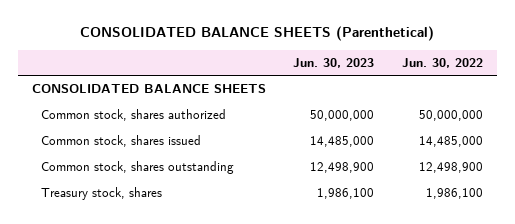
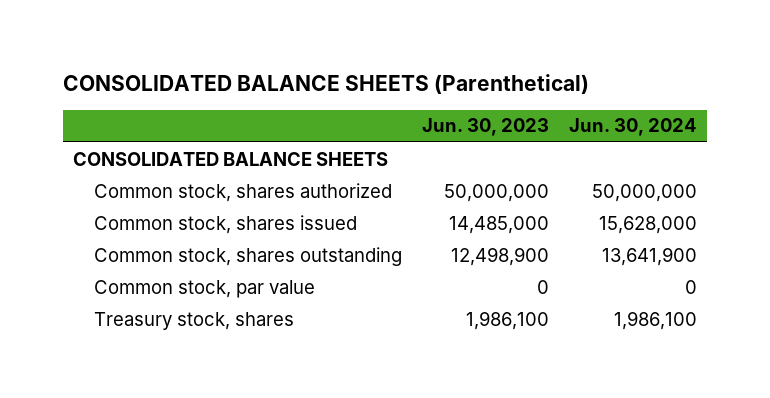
[401,57,483,68] Jun. 30, 2022 -> none
none -> [569,118,698,137] Jun. 30, 2024
none -> [94,279,316,298] Common stock, par value

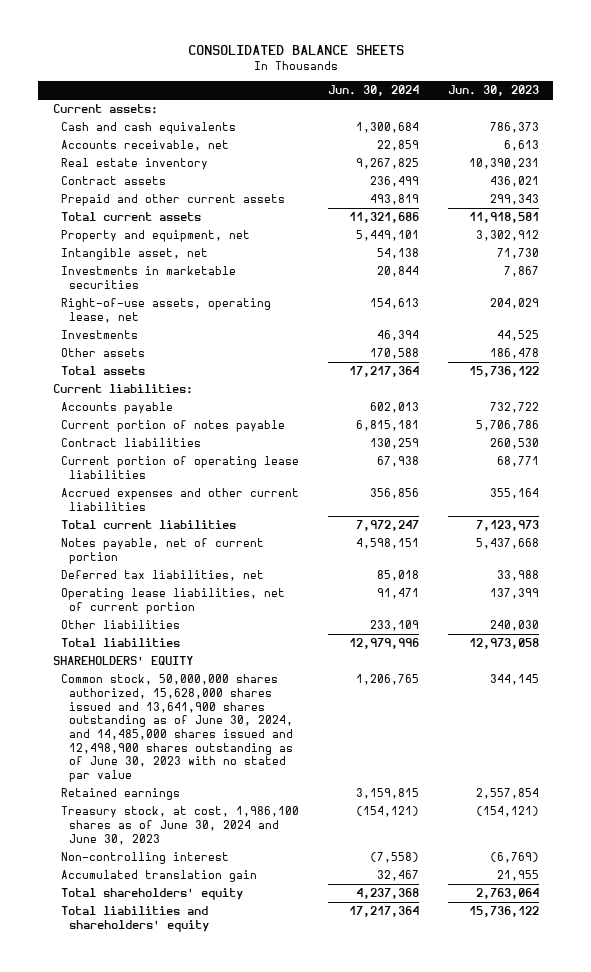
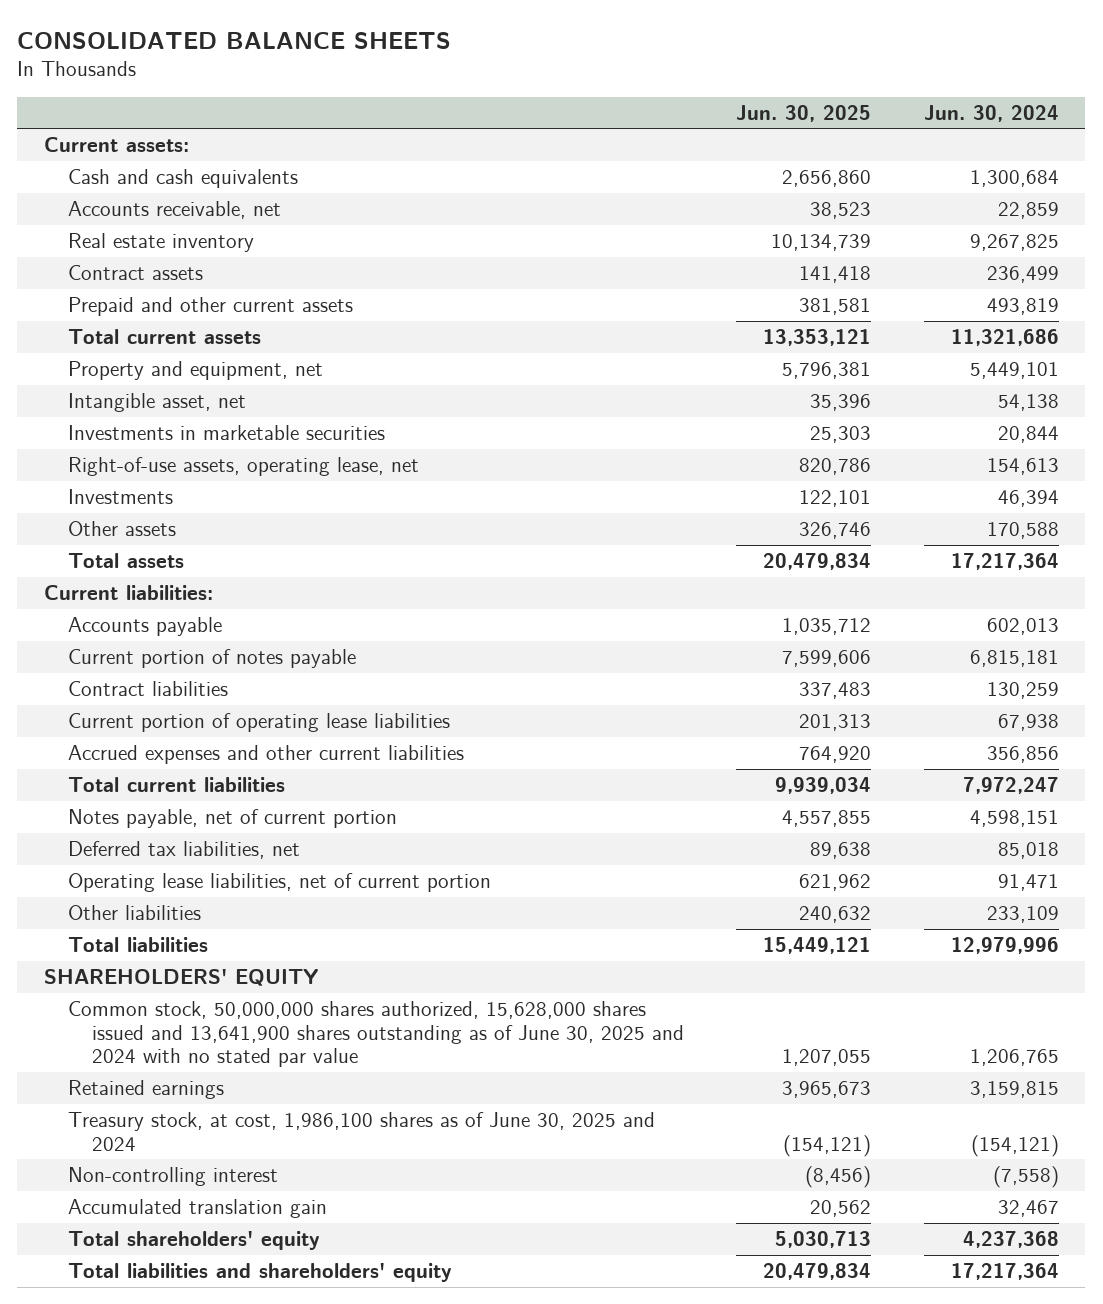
[447,85,539,97] Jun. 30, 2023 -> none
none -> [736,104,872,122] Jun. 30, 2025
[60,674,293,783] Common stock, 50,000,000 shares authorized, 15,628,000 shares issued and 13,641,900 shares outstanding as of June 30, 2024, and 14,485,000 shares issued and 12,498,900 shares outstanding as of June 30, 2023 with no stated par value -> [67,1000,684,1068] Common stock, 50,000,000 shares authorized, 15,628,000 shares issued and 13,641,900 shares outstanding as of June 30, 2025 and 2024 with no stated par value
[60,806,299,845] Treasury stock, at cost, 1,986,100 shares as of June 30, 2024 and June 30, 2023 -> [67,1111,655,1151] Treasury stock, at cost, 1,986,100 shares as of June 30, 2025 and 2024

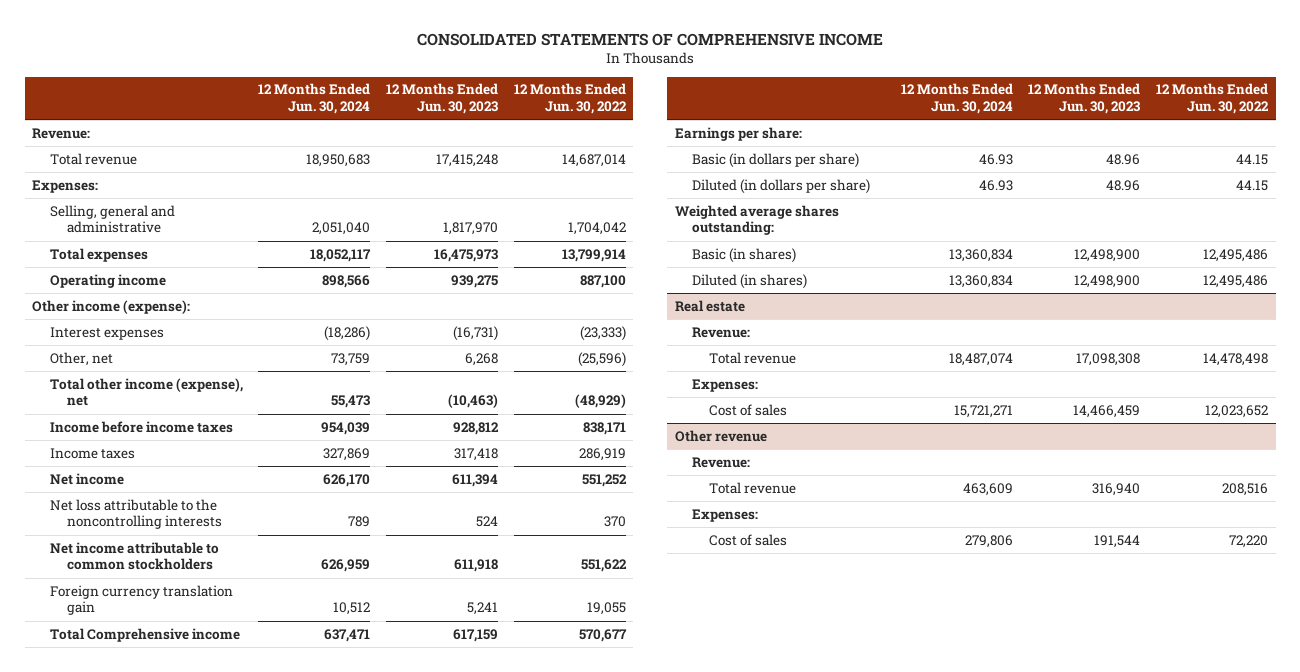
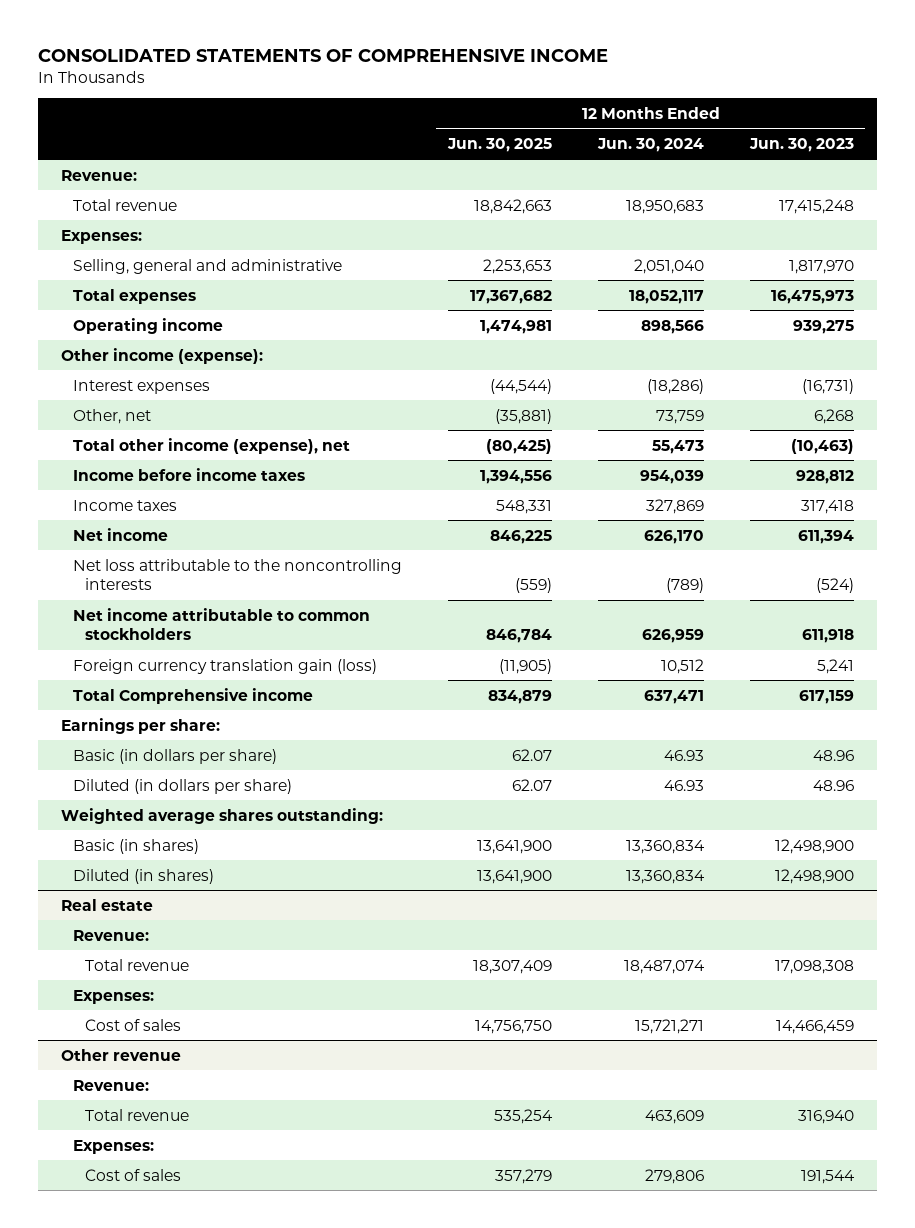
[513,83,627,114] 12 Months Ended Jun. 30, 2022 -> none
none -> [446,138,552,153] Jun. 30, 2025
[348,516,371,528] 789 -> [665,577,704,593] (789)
[475,516,498,528] 524 -> [815,577,854,593] (524)
[49,584,233,616] Foreign currency translation gain -> [72,658,377,674] Foreign currency translation gain (loss)

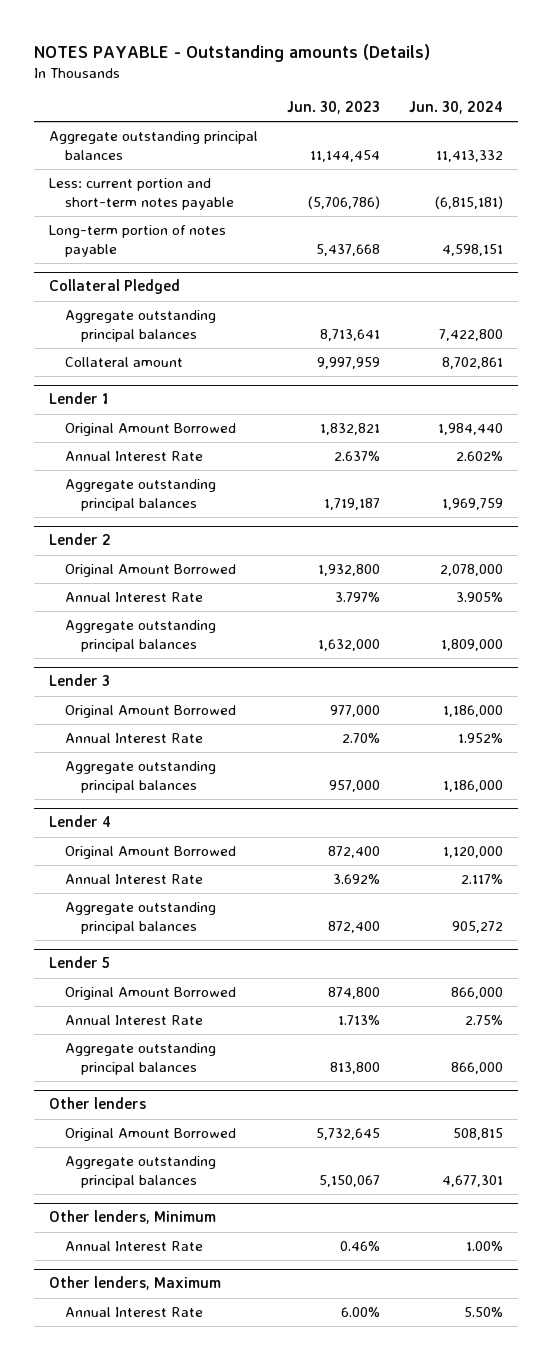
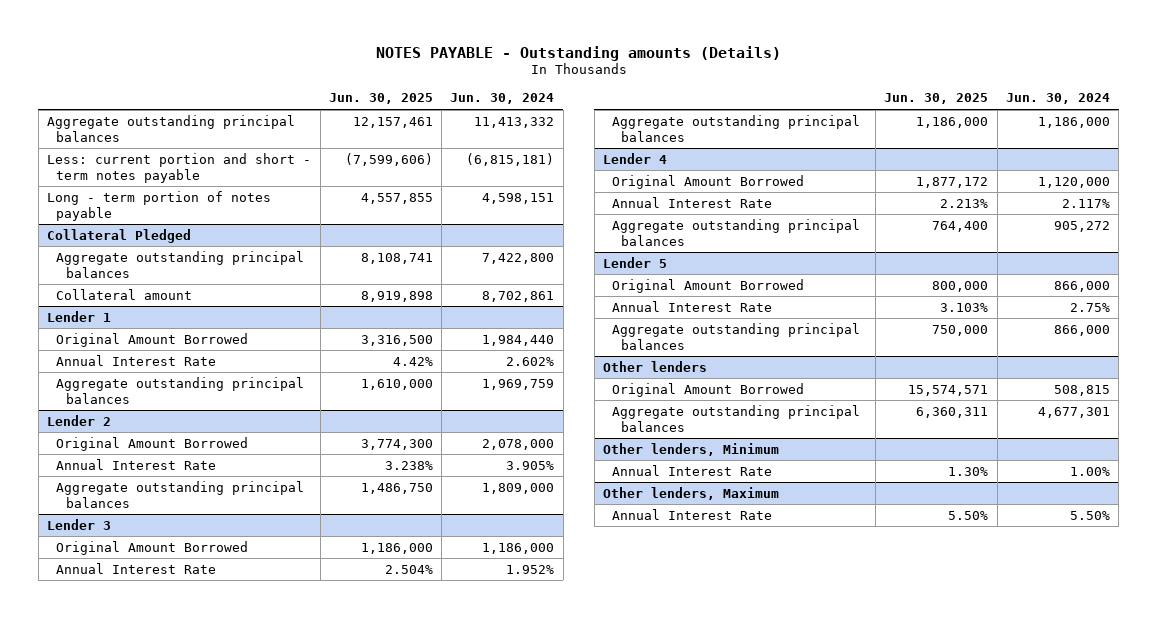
[287,101,381,115] Jun. 30, 2023 -> none
none -> [328,93,433,105] Jun. 30, 2025
[49,178,235,210] Less: current portion and short-term notes payable -> [47,152,312,183] Less: current portion and short - term notes payable
[49,225,227,257] Long-term portion of notes payable -> [47,190,272,221] Long - term portion of notes payable

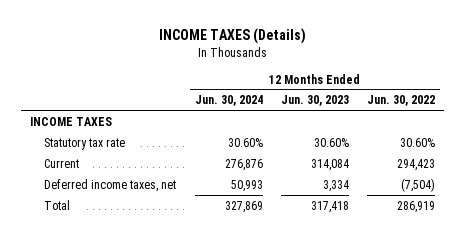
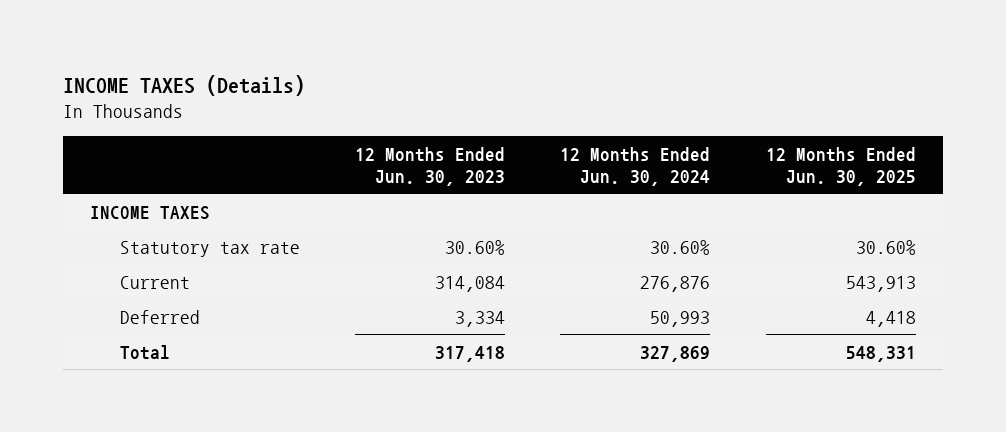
[367,95,436,107] Jun. 30, 2022 -> none
none -> [765,146,916,186] 12 Months Ended Jun. 30, 2025
[44,178,177,192] Deferred income taxes, net -> [119,309,200,324] Deferred

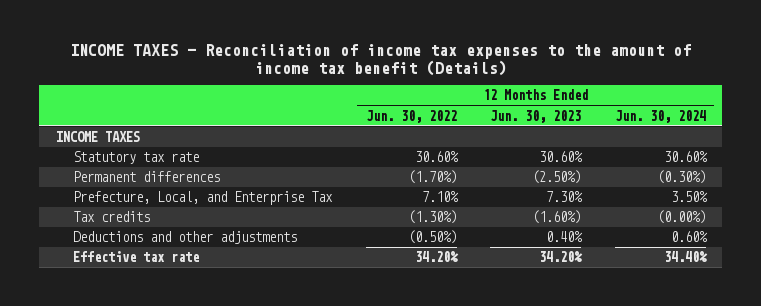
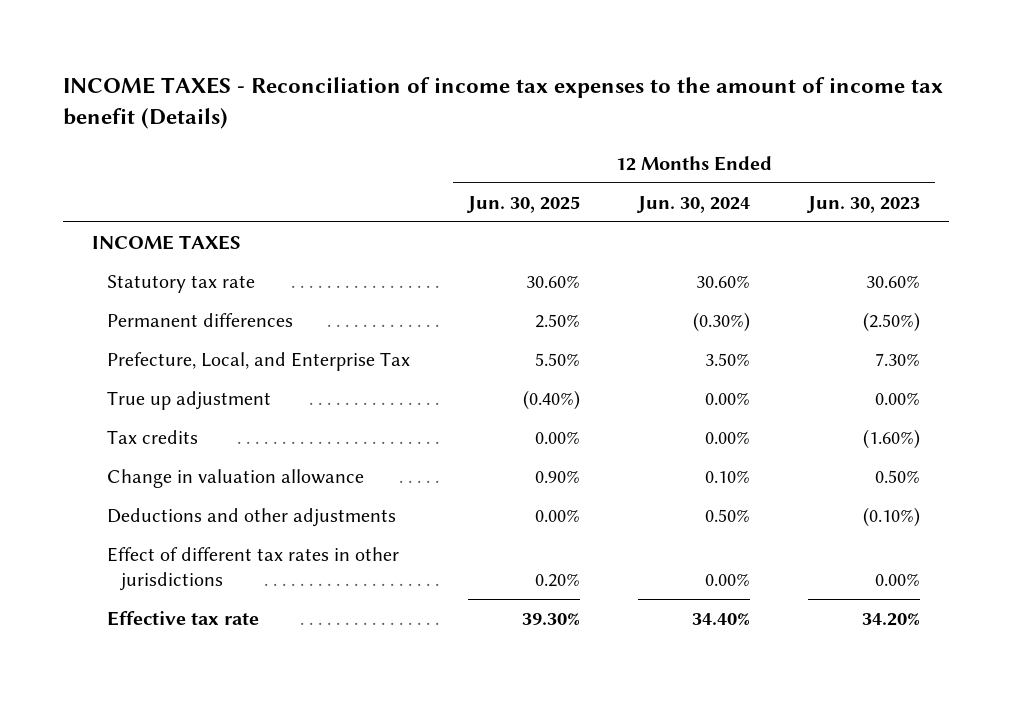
[365,109,457,123] Jun. 30, 2022 -> none
none -> [465,195,580,213] Jun. 30, 2025
none -> [106,390,271,410] True up adjustment
[656,210,706,225] (0.00%) -> [705,430,751,444] 0.00%
none -> [106,468,364,488] Change in valuation allowance
[546,231,584,243] 0.40% -> [863,506,921,527] (0.10%)
[670,231,708,243] 0.60% -> [705,508,751,522] 0.50%
none -> [106,546,399,591] Effect of different tax rates in other jurisdictions

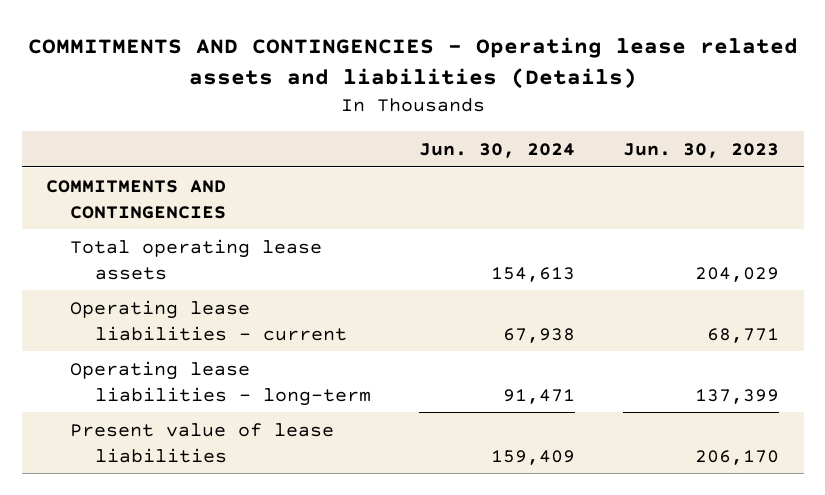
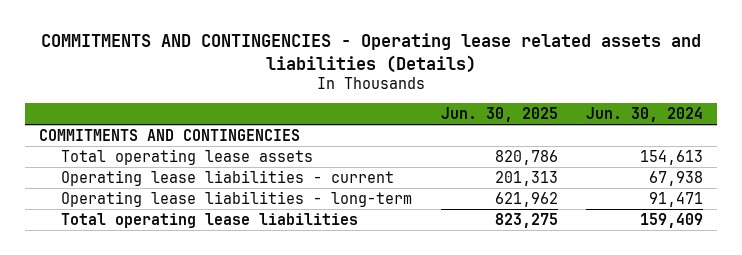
[623,143,780,159] Jun. 30, 2023 -> none
none -> [440,106,558,122] Jun. 30, 2025
[70,422,335,463] Present value of lease liabilities -> [61,212,359,228] Total operating lease liabilities

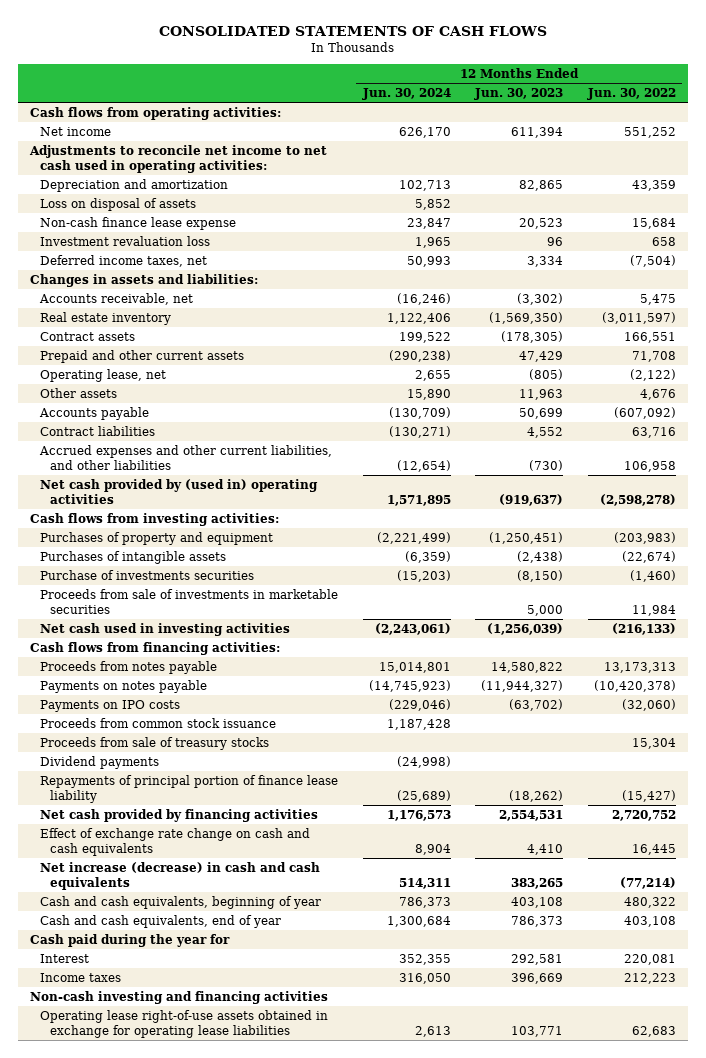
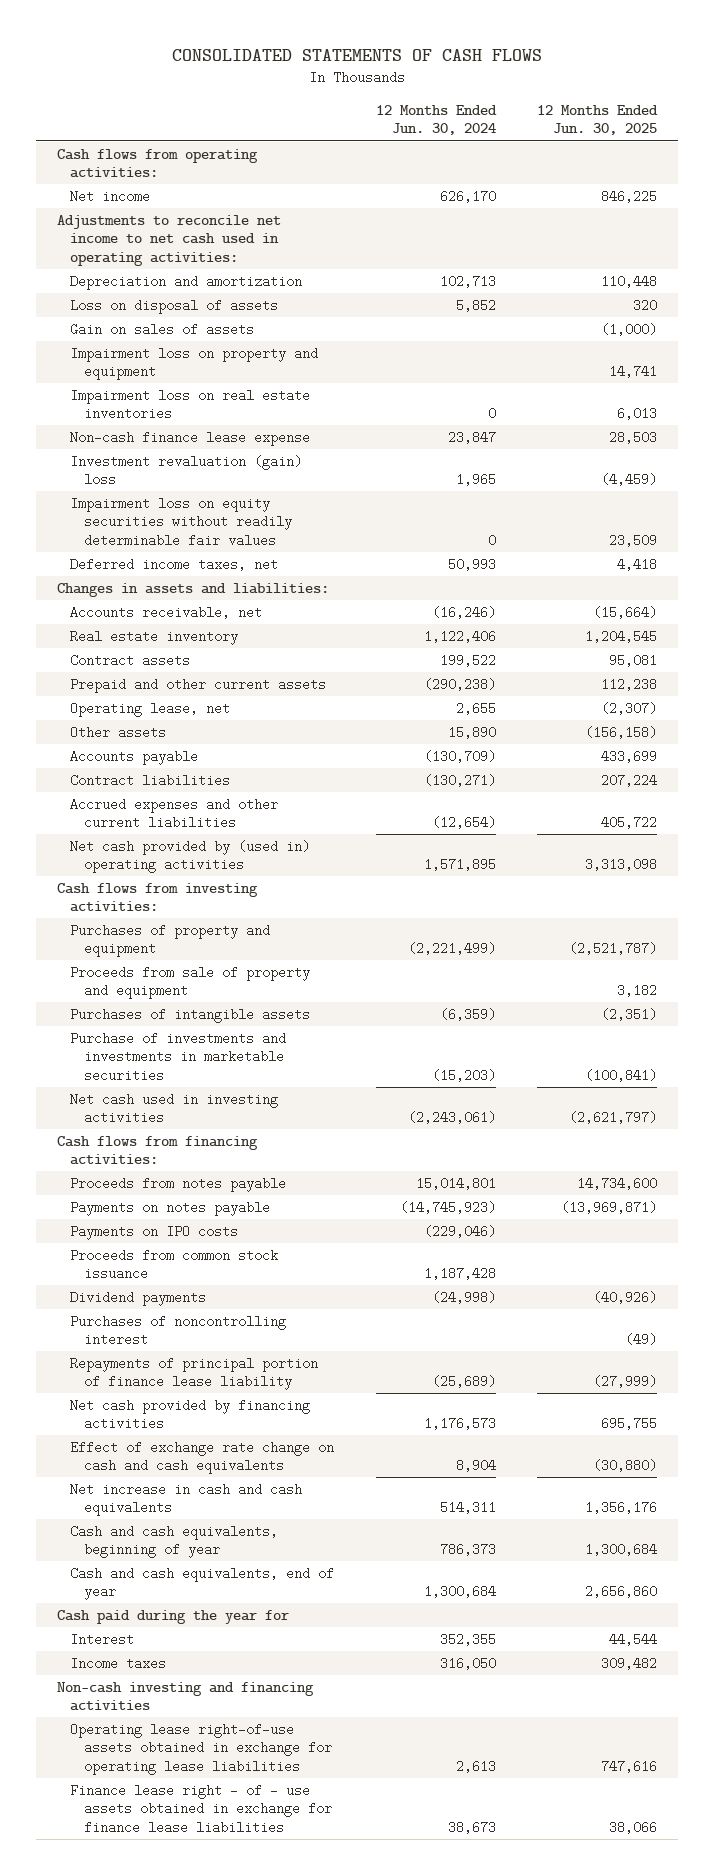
[474,88,564,101] Jun. 30, 2023 -> none
[586,88,676,101] Jun. 30, 2022 -> none
none -> [537,105,659,136] 12 Months Ended Jun. 30, 2025
none -> [70,322,255,336] Gain on sales of assets
none -> [70,346,319,381] Impairment loss on property and equipment
none -> [70,388,311,421] Impairment loss on real estate inventories
[39,235,210,246] Investment revaluation loss -> [70,454,303,485] Investment revaluation (gain) loss
none -> [70,496,292,547] Impairment loss on equity securities without readily determinable fair values
[38,444,332,471] Accrued expenses and other current liabilities, and other liabilities -> [70,797,279,830] Accrued expenses and other current liabilities
none -> [70,965,311,1000] Proceeds from sale of property and equipment
[39,588,338,615] Proceeds from sale of investments in marketable securities -> none
[39,569,254,580] Purchase of investments securities -> [70,1031,287,1082] Purchase of investments and investments in marketable securities
[39,736,269,750] Proceeds from sale of treasury stocks -> none
none -> [70,1314,287,1347] Purchases of noncontrolling interest
[39,861,320,891] Net increase (decrease) in cash and cash equivalents -> [70,1482,303,1517] Net increase in cash and cash equivalents
none -> [70,1783,332,1834] Finance lease right - of - use assets obtained in exchange for finance lease liabilities

